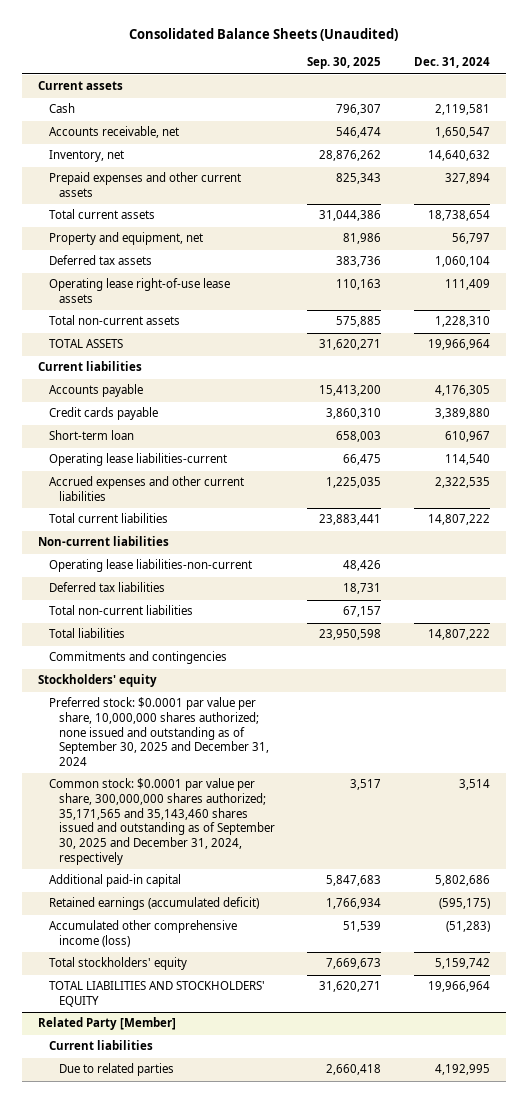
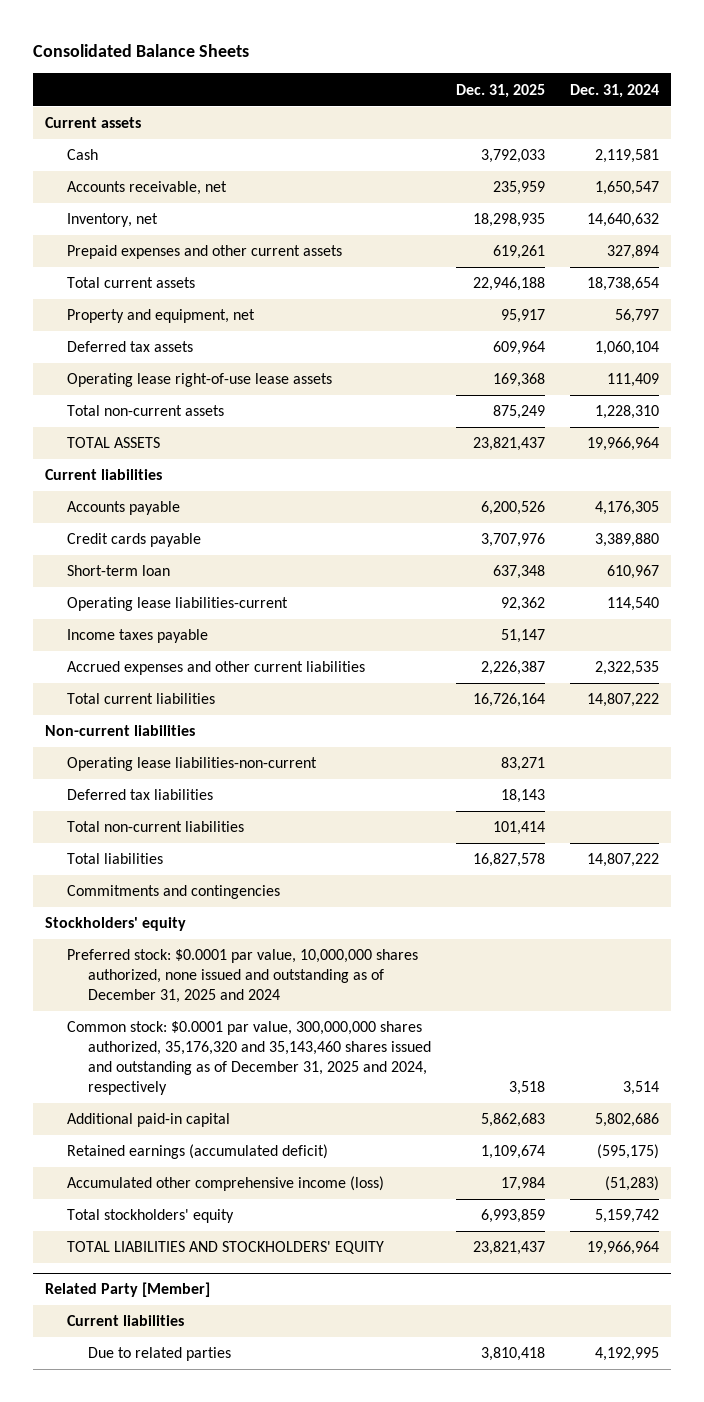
[128,28,398,42] Consolidated Balance Sheets (Unaudited) -> [32,44,249,58] Consolidated Balance Sheets
[307,57,382,70] Sep. 30, 2025 -> none
none -> [455,83,545,98] Dec. 31, 2025
none -> [66,629,208,644] Income taxes payable
[48,697,269,766] Preferred stock: $0.0001 par value per share, 10,000,000 shares authorized; none issued and outstanding as of September 30, 2025 and December 31, 2024 -> [66,949,418,1004] Preferred stock: $0.0001 par value, 10,000,000 shares authorized, none issued and outstanding as of December 31, 2025 and 2024
[48,778,275,865] Common stock: $0.0001 par value per share, 300,000,000 shares authorized; 35,171,565 and 35,143,460 shares issued and outstanding as of September 30, 2025 and December 31, 2024, respectively -> [66,1021,431,1096] Common stock: $0.0001 par value, 300,000,000 shares authorized, 35,176,320 and 35,143,460 shares issued and outstanding as of December 31, 2025 and 2024, respectively

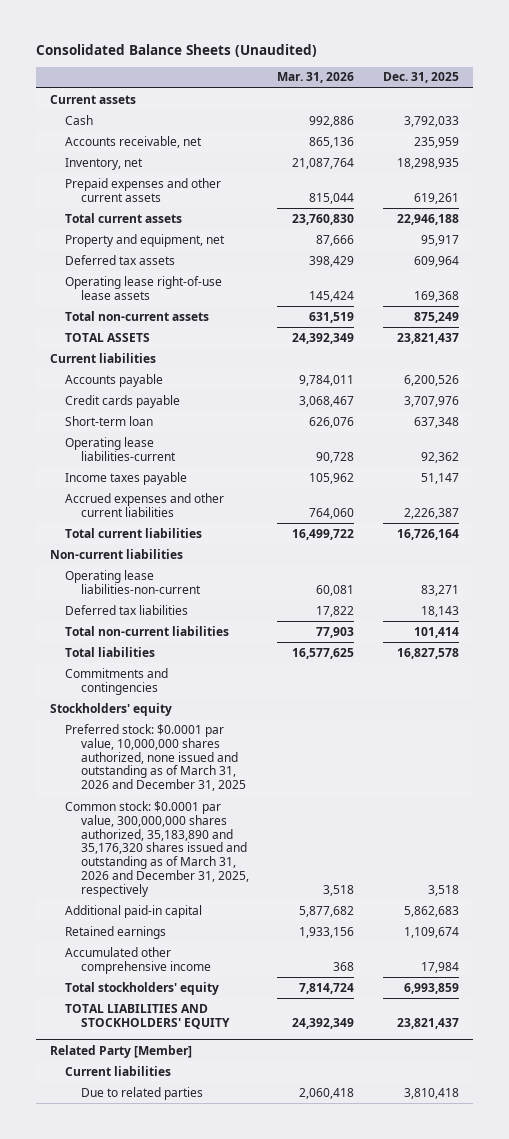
[32,44,249,58] Consolidated Balance Sheets -> [36,43,318,57] Consolidated Balance Sheets (Unaudited)
[569,83,659,98] Dec. 31, 2024 -> none
none -> [277,72,355,84] Mar. 31, 2026
[66,949,418,1004] Preferred stock: $0.0001 par value, 10,000,000 shares authorized, none issued and outstanding as of December 31, 2025 and 2024 -> [65,723,246,792] Preferred stock: $0.0001 par value, 10,000,000 shares authorized, none issued and outstanding as of March 31, 2026 and December 31, 2025
[66,1021,431,1096] Common stock: $0.0001 par value, 300,000,000 shares authorized, 35,176,320 and 35,143,460 shares issued and outstanding as of December 31, 2025 and 2024, respectively -> [65,800,249,897] Common stock: $0.0001 par value, 300,000,000 shares authorized, 35,183,890 and 35,176,320 shares issued and outstanding as of March 31, 2026 and December 31, 2025, respectively
[66,1144,328,1160] Retained earnings (accumulated deficit) -> [65,925,167,939] Retained earnings
[66,1176,384,1192] Accumulated other comprehensive income (loss) -> [65,946,211,974] Accumulated other comprehensive income

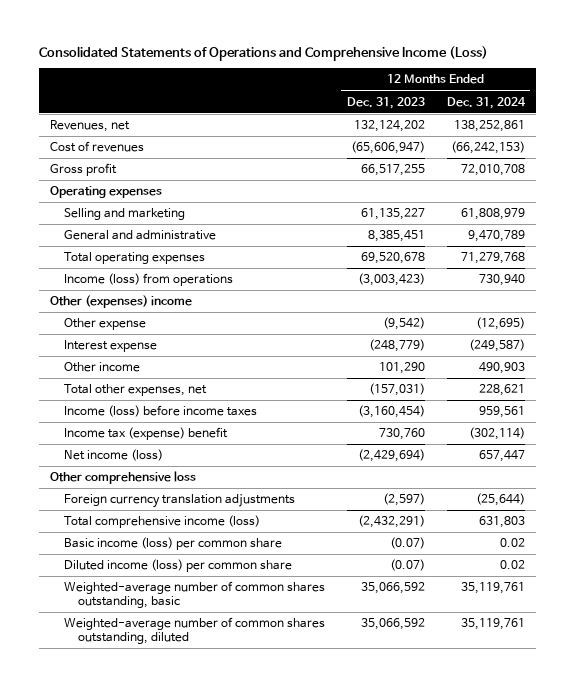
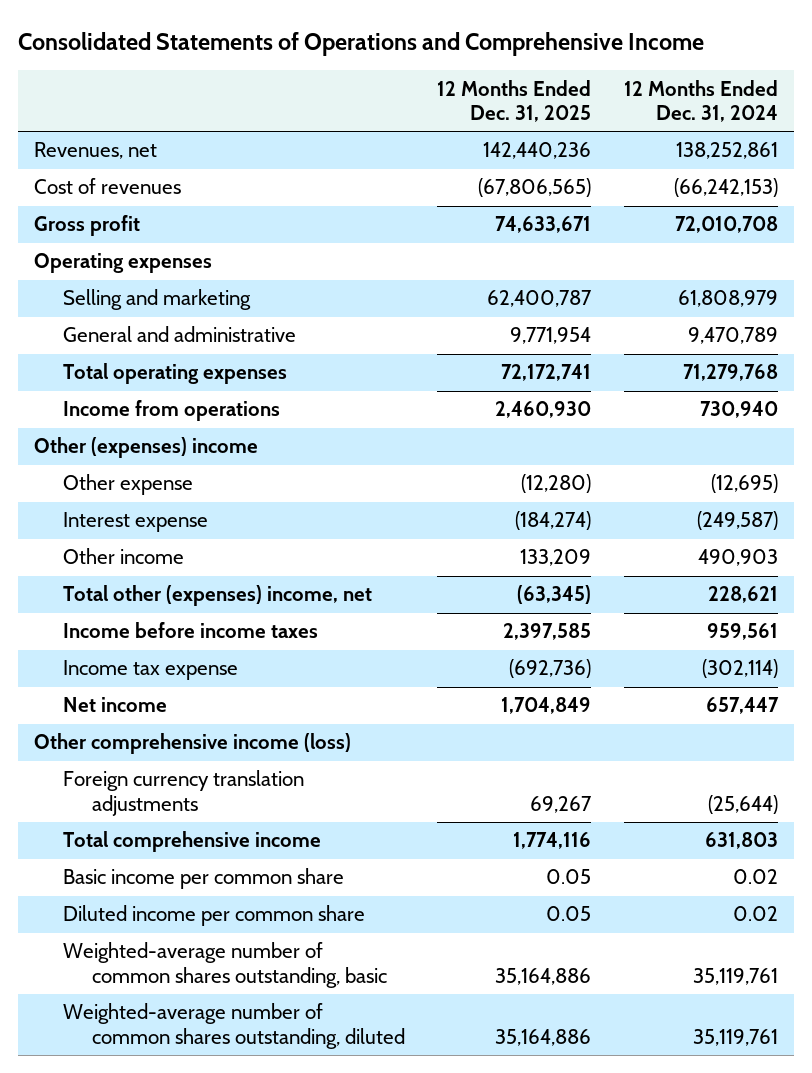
[39,45,489,61] Consolidated Statements of Operations and Comprehensive Income (Loss) -> [18,31,705,56] Consolidated Statements of Operations and Comprehensive Income
[346,96,425,109] Dec. 31, 2023 -> none
none -> [437,79,592,123] 12 Months Ended Dec. 31, 2025
[63,273,233,287] Income (loss) from operations -> [63,400,281,422] Income from operations
[63,384,207,397] Total other expenses, net -> [63,585,373,607] Total other (expenses) income, net
[63,405,257,418] Income (loss) before income taxes -> [63,622,319,639] Income before income taxes
[63,427,228,441] Income tax (expense) benefit -> [63,660,239,681] Income tax expense
[63,449,163,462] Net income (loss) -> [63,697,168,713] Net income
[50,471,197,485] Other comprehensive loss -> [34,733,352,755] Other comprehensive income (loss)
[63,515,260,529] Total comprehensive income (loss) -> [63,831,322,853] Total comprehensive income
[63,537,282,551] Basic income (loss) per common share -> [63,868,345,890] Basic income per common share
[63,559,292,573] Diluted income (loss) per common share -> [63,905,366,927] Diluted income per common share

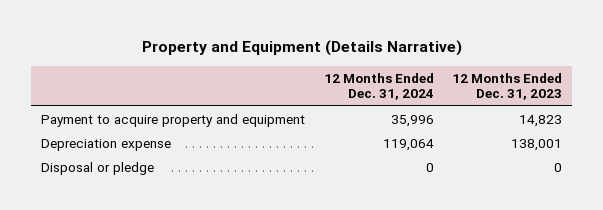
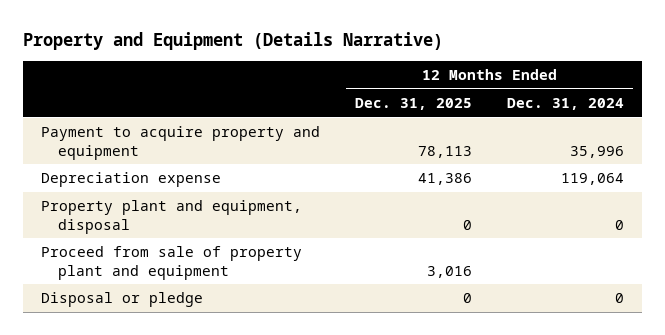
[452,72,563,101] 12 Months Ended Dec. 31, 2023 -> none
none -> [354,97,472,110] Dec. 31, 2025
none -> [40,200,302,234] Property plant and equipment, disposal
none -> [40,246,302,280] Proceed from sale of property plant and equipment

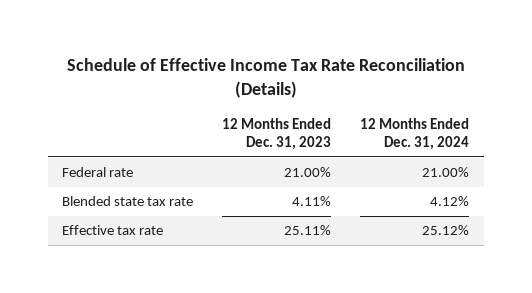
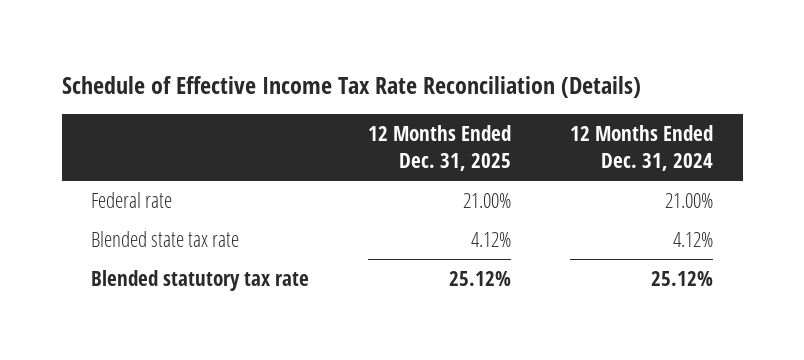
[222,117,332,151] 12 Months Ended Dec. 31, 2023 -> none
none -> [368,125,512,171] 12 Months Ended Dec. 31, 2025
[62,225,164,236] Effective tax rate -> [91,269,310,291] Blended statutory tax rate

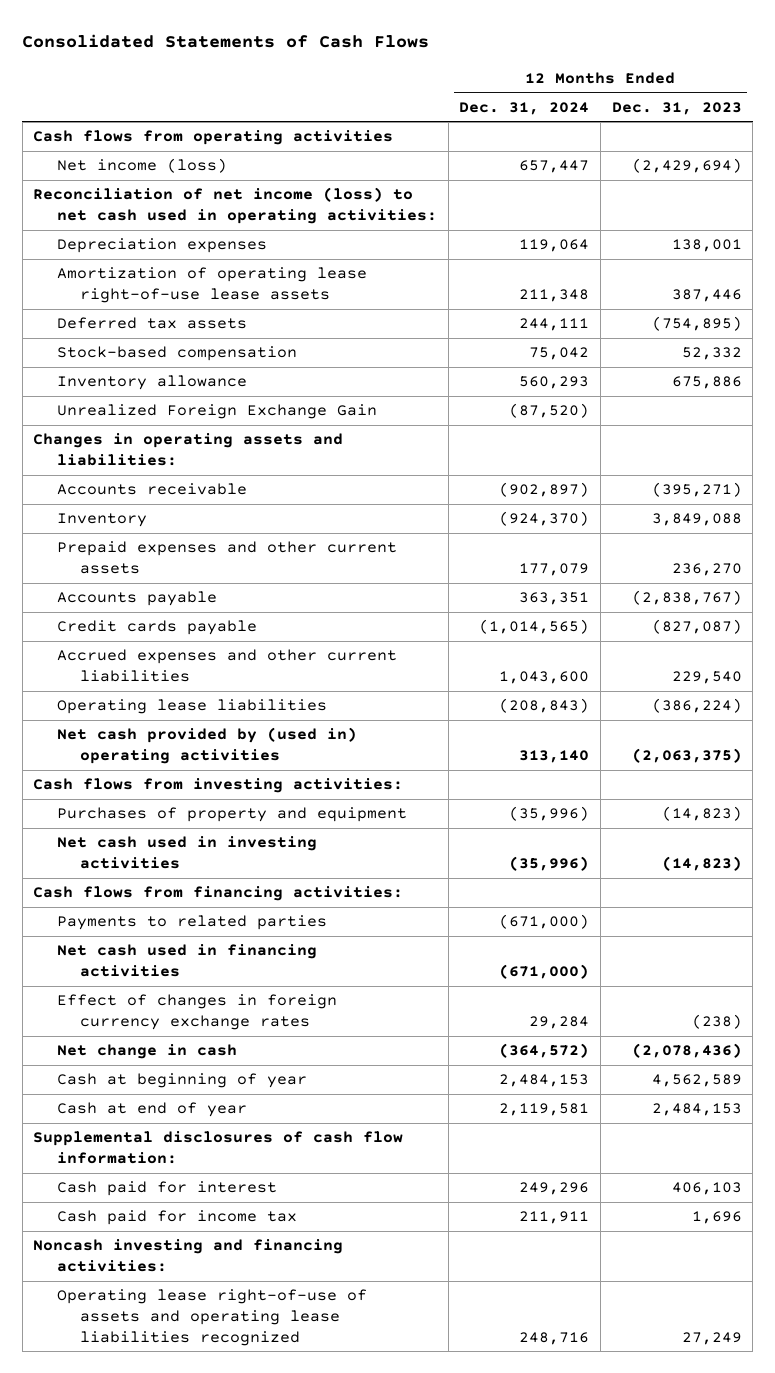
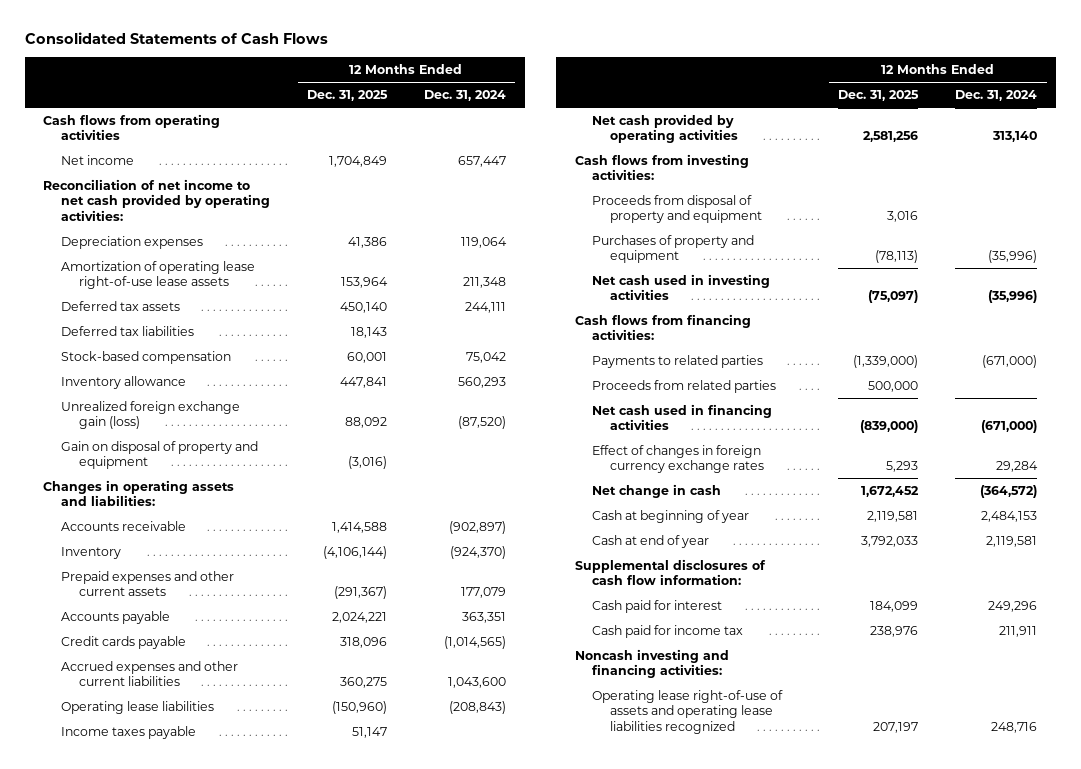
[611,101,742,115] Dec. 31, 2023 -> none
none -> [306,90,388,102] Dec. 31, 2025
[56,158,227,174] Net income (loss) -> [60,154,134,165] Net income
[33,187,437,224] Reconciliation of net income (loss) to net cash used in operating activities: -> [43,178,270,221] Reconciliation of net income to net cash provided by operating activities:
none -> [60,325,194,336] Deferred tax liabilities
[56,404,377,420] Unrealized Foreign Exchange Gain -> [60,400,240,430] Unrealized foreign exchange gain (loss)
none -> [60,440,258,470] Gain on disposal of property and equipment
none -> [60,725,196,739] Income taxes payable
[56,727,357,764] Net cash provided by (used in) operating activities -> [592,113,738,144] Net cash provided by operating activities
none -> [592,194,762,224] Proceeds from disposal of property and equipment
none -> [592,379,777,393] Proceeds from related parties

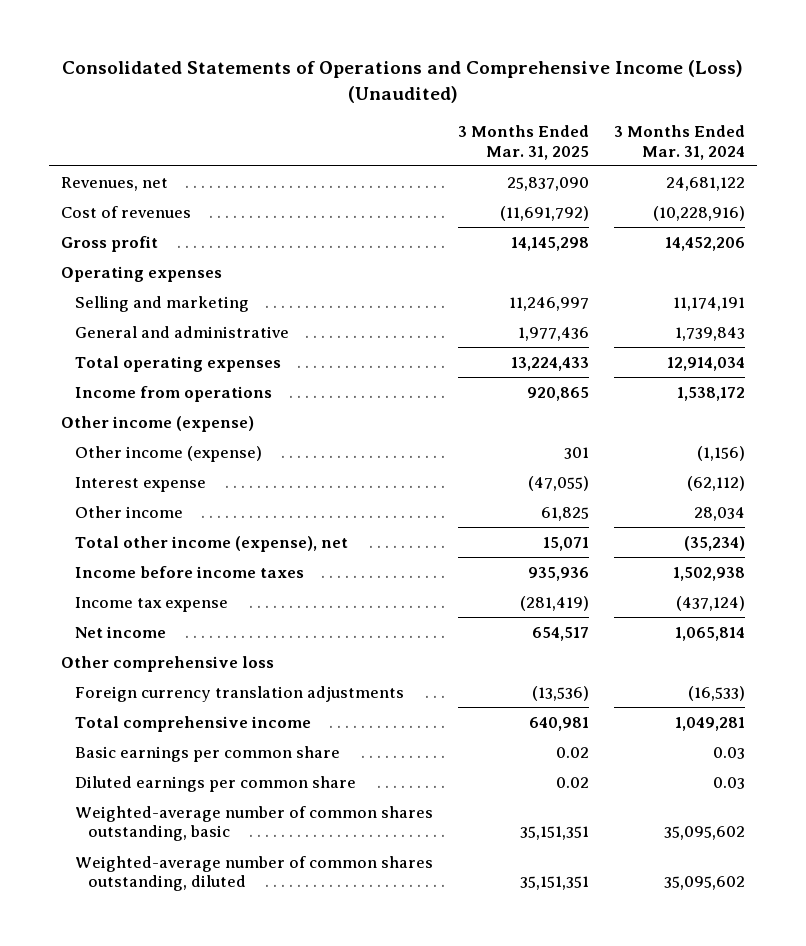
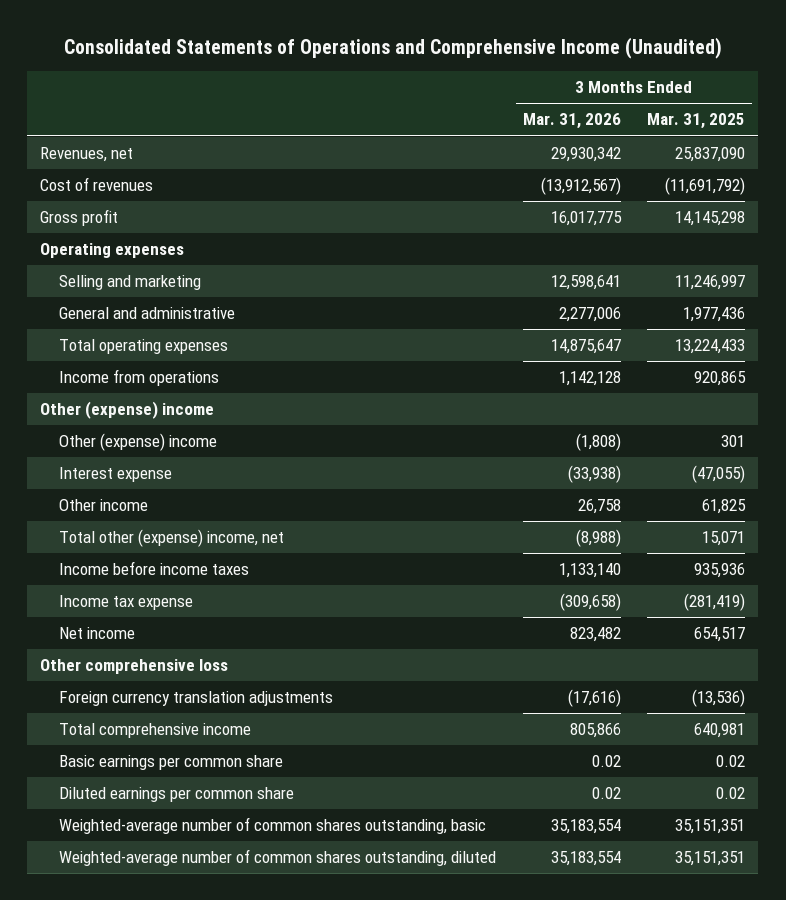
[61,60,743,103] Consolidated Statements of Operations and Comprehensive Income (Loss) (Unaudited) -> [63,36,722,59] Consolidated Statements of Operations and Comprehensive Income (Unaudited)
[613,125,745,160] 3 Months Ended Mar. 31, 2024 -> none
none -> [522,113,621,130] Mar. 31, 2026
[61,415,255,432] Other income (expense) -> [40,401,215,420] Other (expense) income
[74,445,262,462] Other income (expense) -> [59,433,218,452] Other (expense) income
[74,535,348,552] Total other income (expense), net -> [59,529,285,548] Total other (expense) income, net

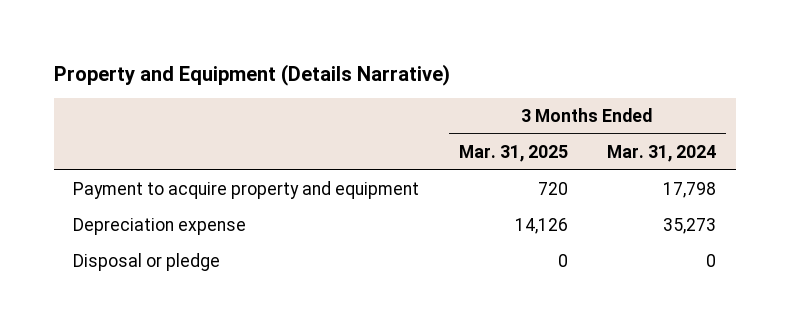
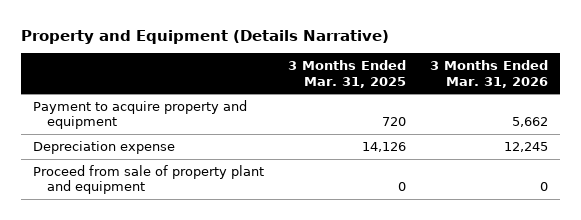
[607,144,717,162] Mar. 31, 2024 -> none
none -> [429,60,548,88] 3 Months Ended Mar. 31, 2026
[73,253,221,272] Disposal or pledge -> none
none -> [33,164,265,195] Proceed from sale of property plant and equipment

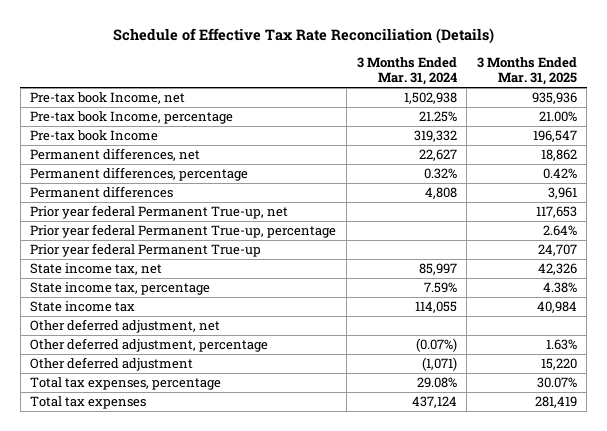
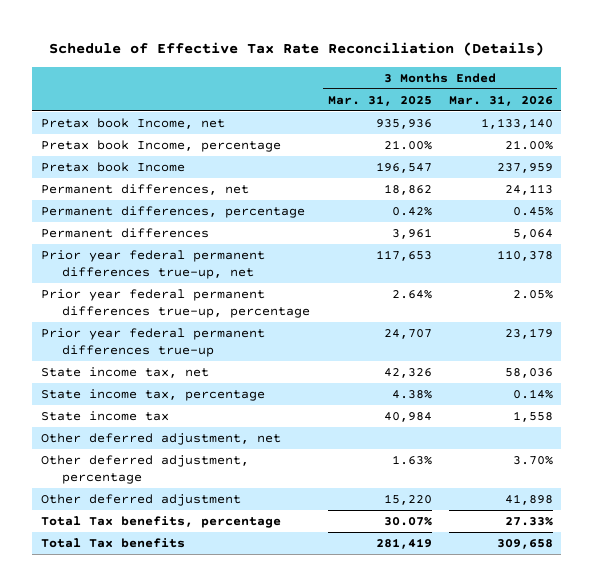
[356,57,457,86] 3 Months Ended Mar. 31, 2024 -> none
none -> [448,94,553,106] Mar. 31, 2026
[30,92,186,105] Pre-tax book Income, net -> [41,117,226,129] Pretax book Income, net
[30,111,234,125] Pre-tax book Income, percentage -> [41,139,282,152] Pretax book Income, percentage
[30,130,159,142] Pre-tax book Income -> [41,161,186,172] Pretax book Income
[30,205,289,220] Prior year federal Permanent True-up, net -> [41,249,266,279] Prior year federal permanent differences true-up, net
[30,224,337,239] Prior year federal Permanent True-up, percentage -> [41,288,311,318] Prior year federal permanent differences true-up, percentage
[30,243,262,258] Prior year federal Permanent True-up -> [41,327,266,357] Prior year federal permanent differences true-up
[30,377,222,391] Total tax expenses, percentage -> [41,515,282,528] Total Tax benefits, percentage
[30,396,147,410] Total tax expenses -> [41,537,186,548] Total Tax benefits

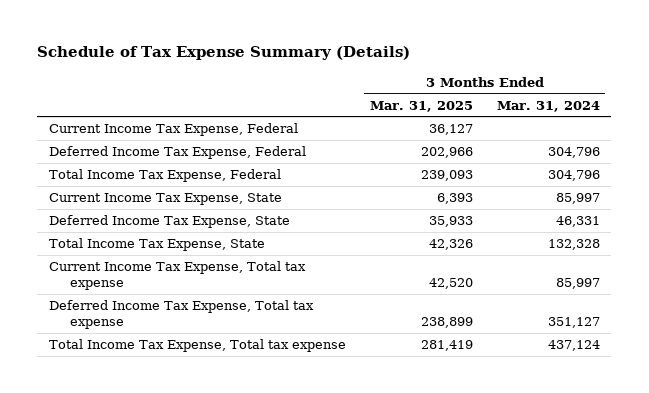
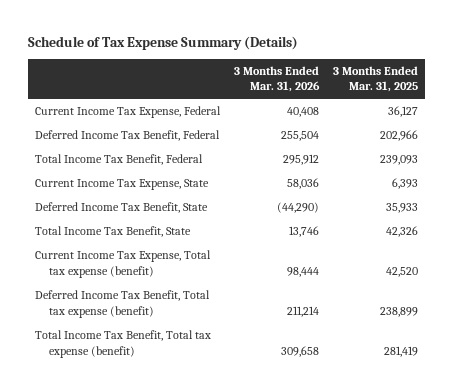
[496,100,600,112] Mar. 31, 2024 -> none
none -> [233,66,320,93] 3 Months Ended Mar. 31, 2026
[49,146,307,160] Deferred Income Tax Expense, Federal -> [34,130,220,142] Deferred Income Tax Benefit, Federal
[49,169,282,183] Total Income Tax Expense, Federal -> [34,154,203,166] Total Income Tax Benefit, Federal
[49,215,291,229] Deferred Income Tax Expense, State -> [34,202,208,214] Deferred Income Tax Benefit, State
[49,238,266,252] Total Income Tax Expense, State -> [34,226,191,238] Total Income Tax Benefit, State
[49,261,307,291] Current Income Tax Expense, Total tax expense -> [34,250,211,278] Current Income Tax Expense, Total tax expense (benefit)
[49,300,315,330] Deferred Income Tax Expense, Total tax expense -> [34,290,210,318] Deferred Income Tax Benefit, Total tax expense (benefit)
[49,339,347,353] Total Income Tax Expense, Total tax expense -> [34,330,211,358] Total Income Tax Benefit, Total tax expense (benefit)

